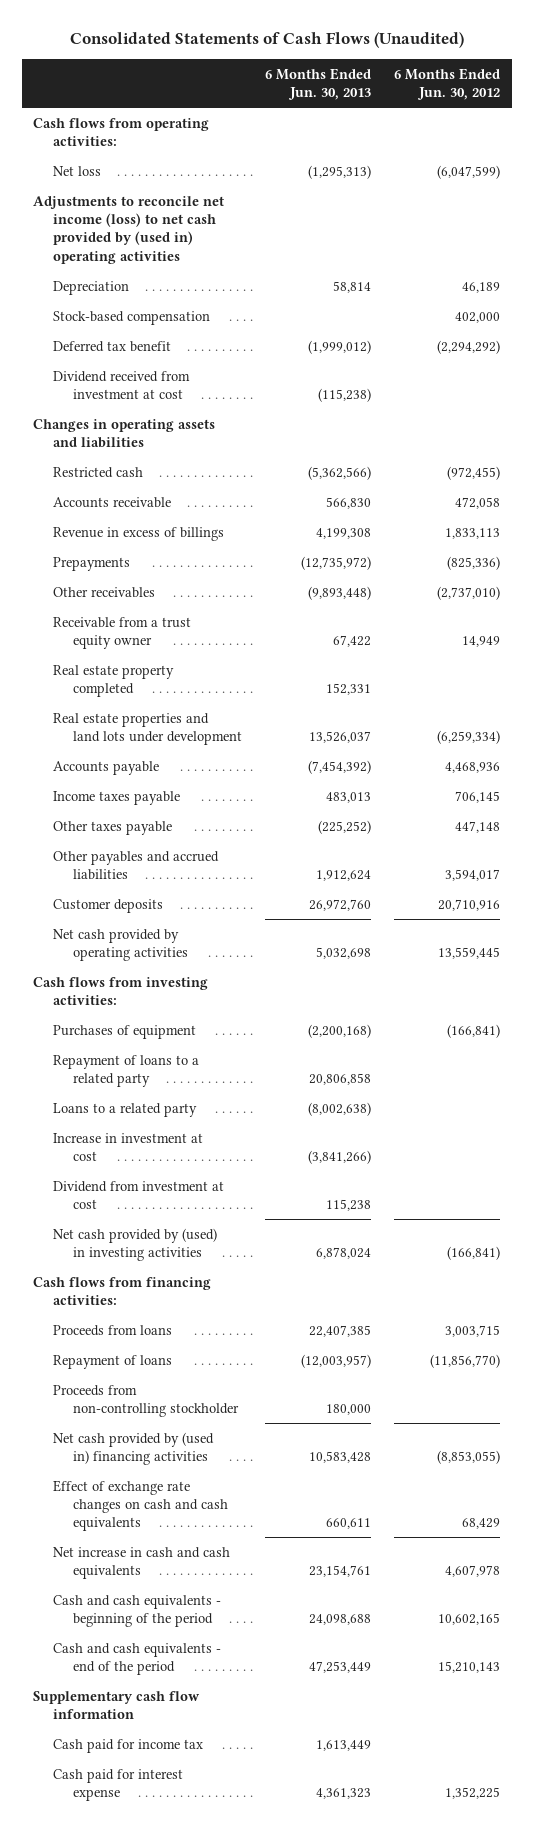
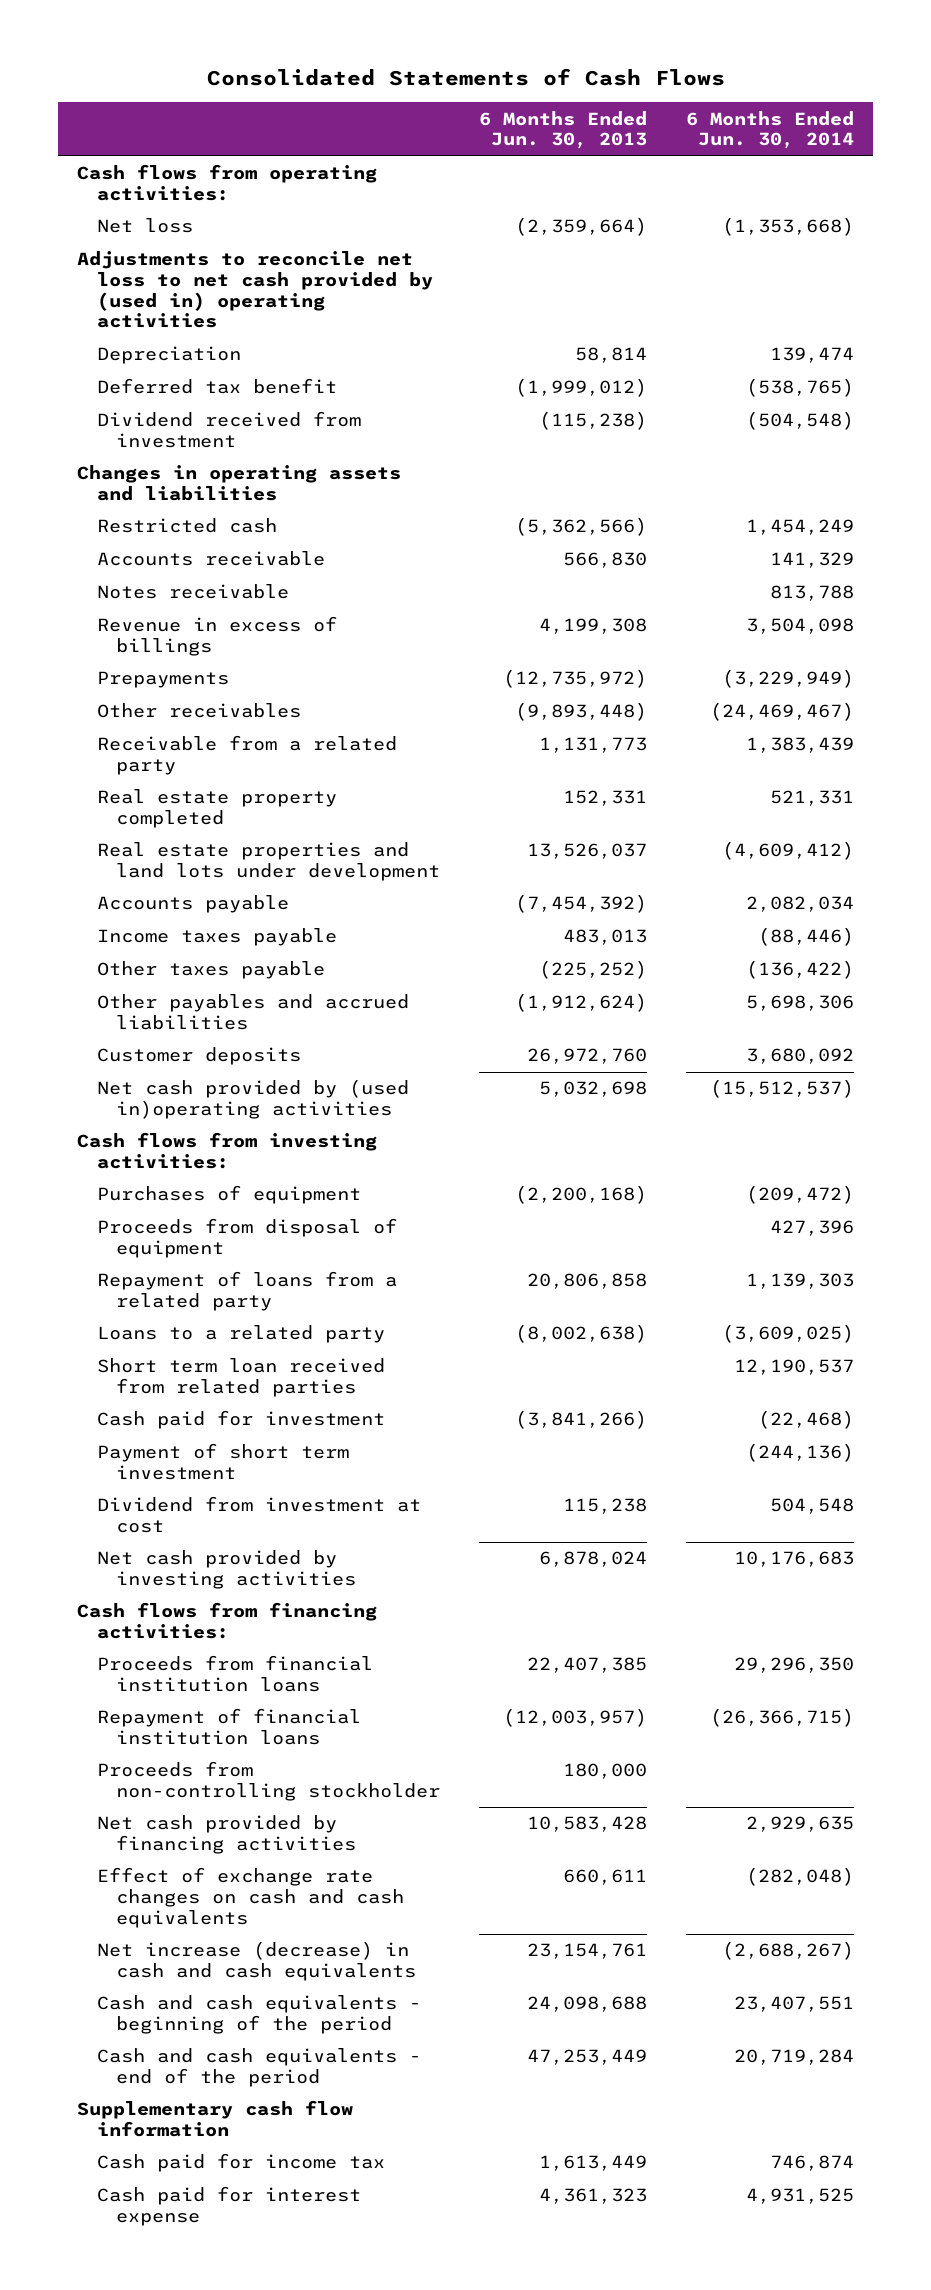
[69,32,464,49] Consolidated Statements of Cash Flows (Unaudited) -> [206,67,725,86] Consolidated Statements of Cash Flows
[394,67,501,101] 6 Months Ended Jun. 30, 2012 -> none
none -> [685,110,854,150] 6 Months Ended Jun. 30, 2014
[308,164,372,179] (1,295,313) -> [515,217,648,237] (2,359,664)
[33,195,225,264] Adjustments to reconcile net income (loss) to net cash provided by (used in) operating activities -> [77,251,433,329] Adjustments to reconcile net loss to net cash provided by (used in) operating activities
[53,310,211,325] Stock-based compensation -> none
[53,370,191,399] Dividend received from investment at cost -> [96,411,361,449] Dividend received from investment
none -> [96,584,289,600] Notes receivable
[53,616,192,649] Receivable from a trust equity owner -> [96,735,397,776] Receivable from a related party
[333,634,372,647] 67,422 -> [539,737,648,754] 1,131,773
[316,869,372,881] 1,912,624 -> [515,993,648,1013] (1,912,624)
[53,928,188,961] Net cash provided by operating activities -> [96,1079,409,1120] Net cash provided by (used in)operating activities
none -> [96,1218,397,1259] Proceeds from disposal of equipment
[53,1054,200,1087] Repayment of loans to a related party -> [96,1271,397,1312] Repayment of loans from a related party
none -> [96,1358,385,1398] Short term loan received from related parties
[53,1132,204,1161] Increase in investment at cost -> [96,1410,385,1430] Cash paid for investment
none -> [96,1443,349,1481] Payment of short term investment
[53,1227,218,1261] Net cash provided by (used) in investing activities -> [96,1550,357,1590] Net cash provided by investing activities
[53,1324,173,1336] Proceeds from loans -> [96,1655,373,1693] Proceeds from financial institution loans
[53,1354,173,1369] Repayment of loans -> [96,1708,361,1746] Repayment of financial institution loans
[53,1431,215,1465] Net cash provided by (used in) financing activities -> [96,1815,357,1855] Net cash provided by financing activities
[53,1546,231,1579] Net increase in cash and cash equivalents -> [96,1941,417,1982] Net increase (decrease) in cash and cash equivalents

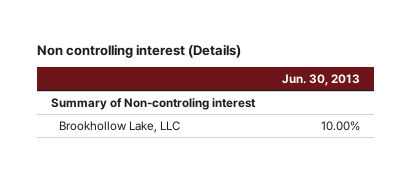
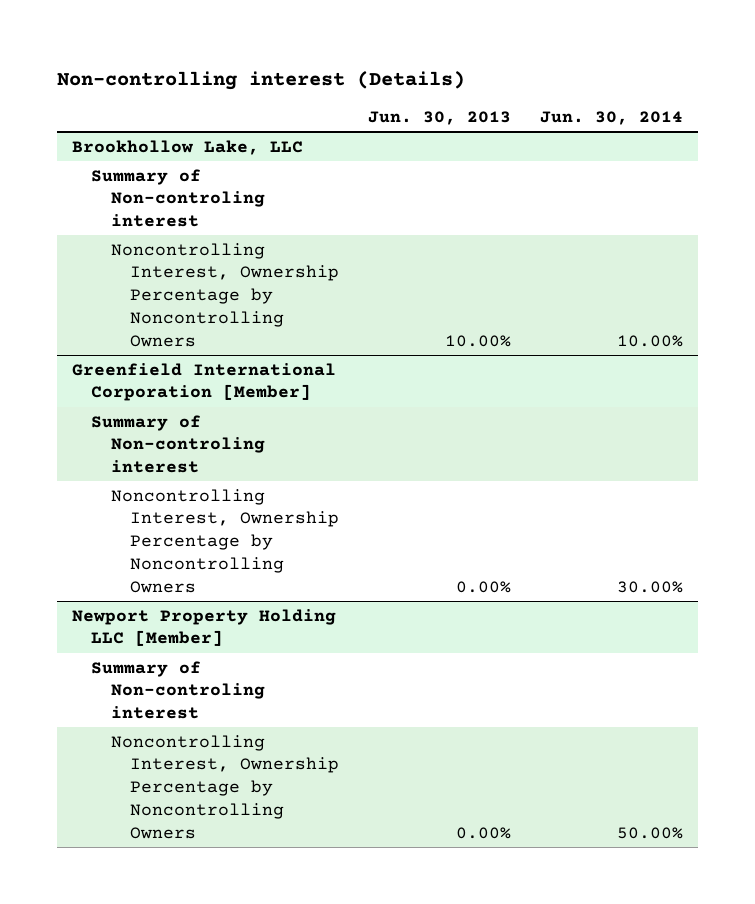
[36,44,241,59] Non controlling interest (Details) -> [57,70,466,90] Non-controlling interest (Details)
none -> [540,111,684,126] Jun. 30, 2014
none -> [71,139,303,155] Brookhollow Lake, LLC
[59,120,181,133] Brookhollow Lake, LLC -> [110,242,339,347] Noncontrolling Interest, Ownership Percentage by Noncontrolling Owners
none -> [71,362,336,402] Greenfield International Corporation [Member]
none -> [91,414,265,474] Summary of Non-controling interest
none -> [110,488,339,593] Noncontrolling Interest, Ownership Percentage by Noncontrolling Owners
none -> [71,608,336,647] Newport Property Holding LLC [Member]
none -> [91,660,265,720] Summary of Non-controling interest
none -> [110,734,339,839] Noncontrolling Interest, Ownership Percentage by Noncontrolling Owners

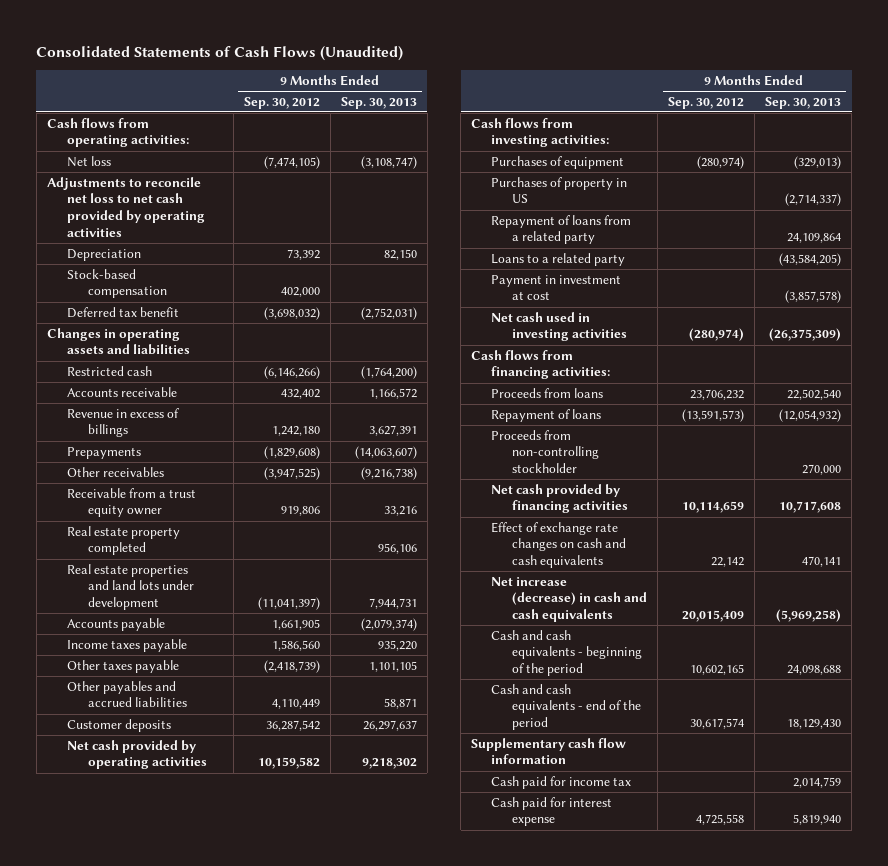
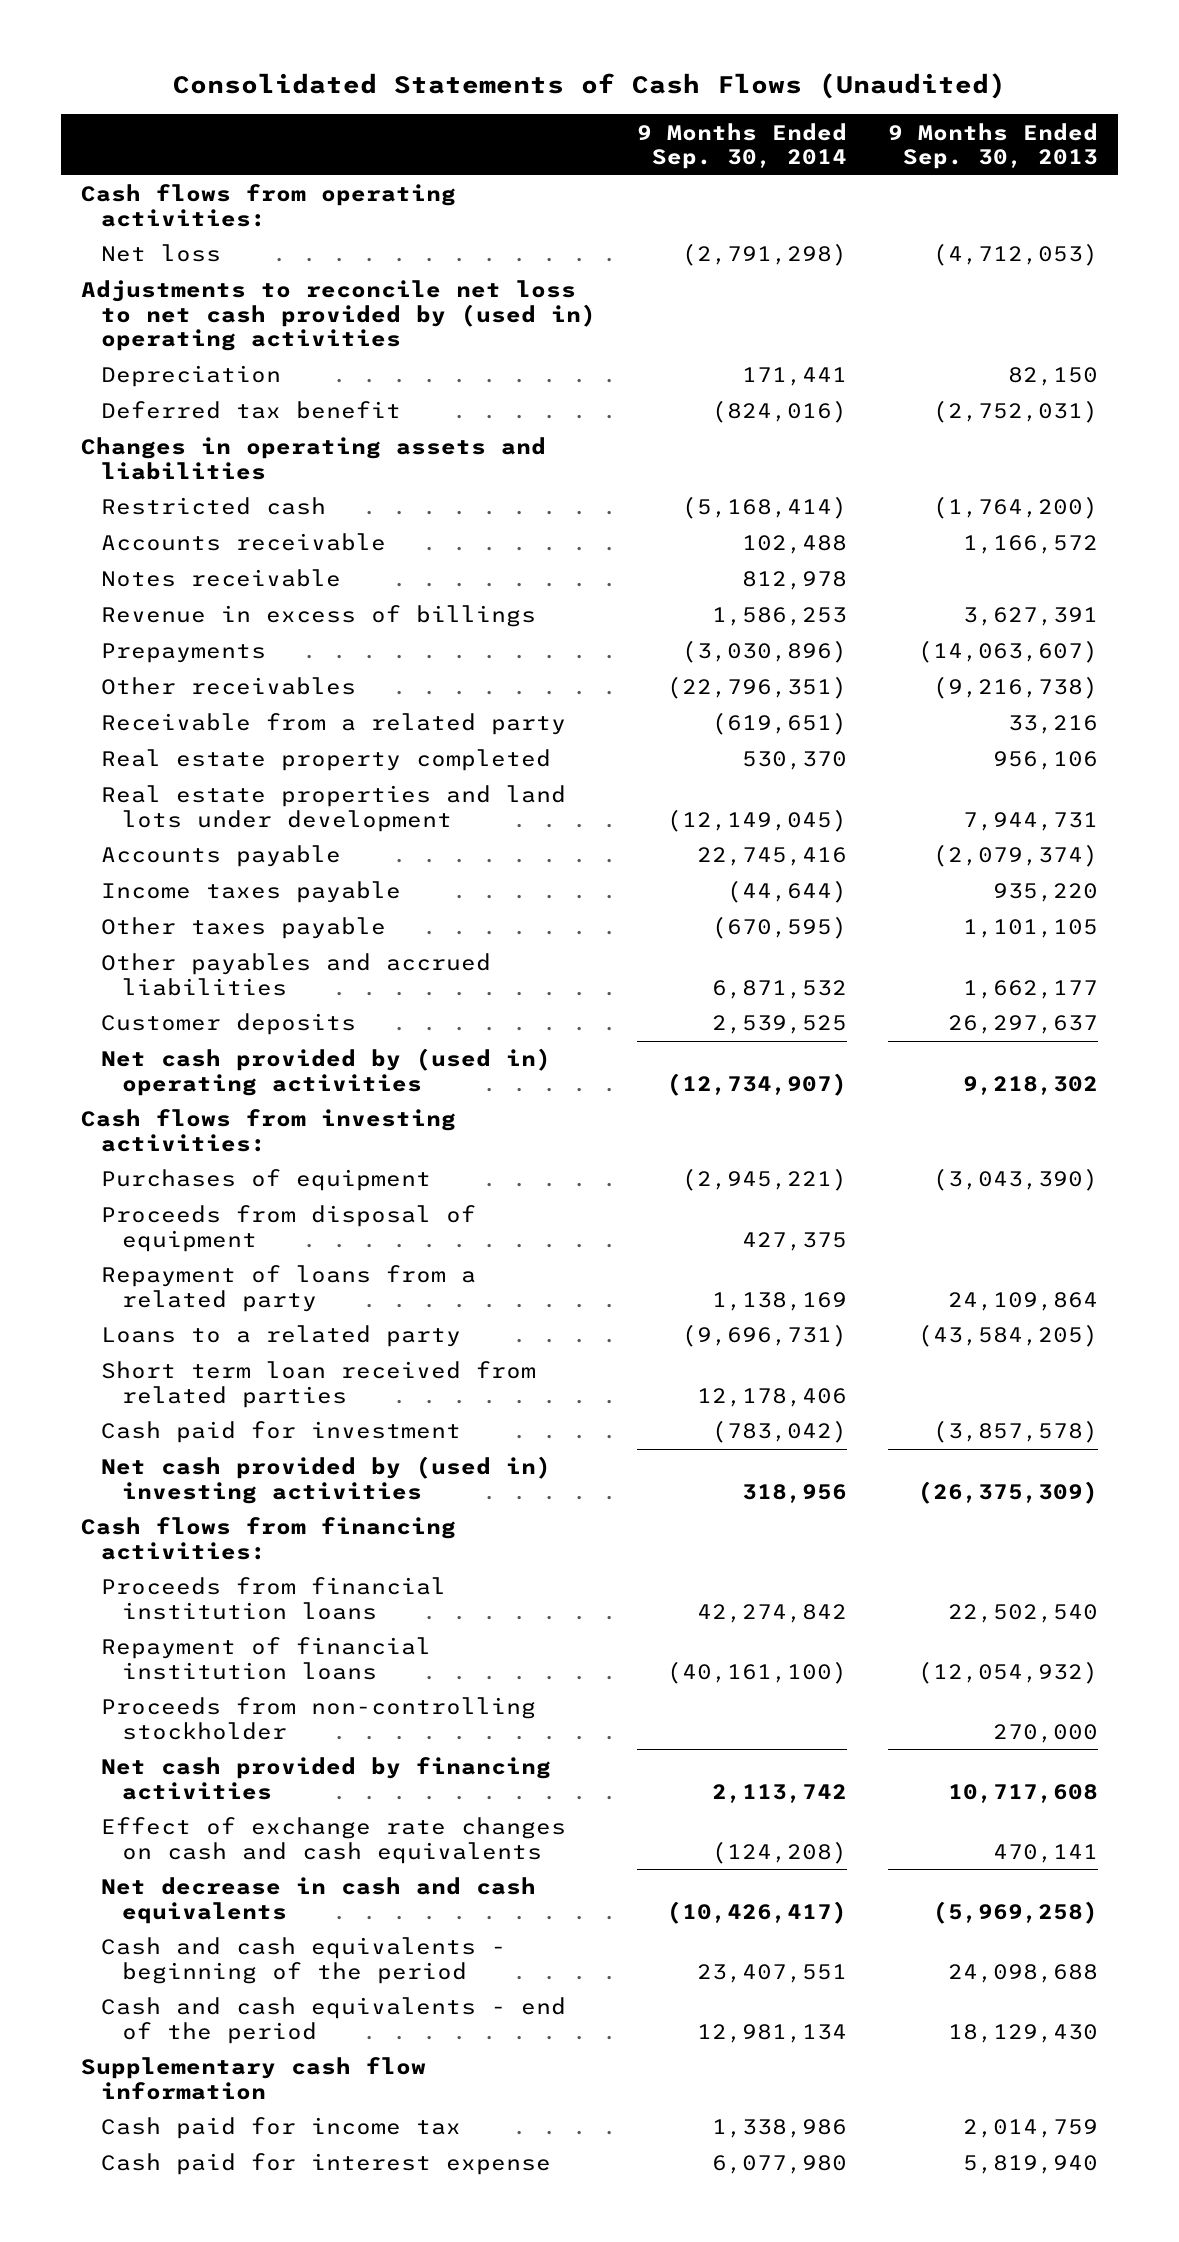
[243,96,320,109] Sep. 30, 2012 -> none
none -> [637,122,848,170] 9 Months Ended Sep. 30, 2014
[360,155,417,169] (3,108,747) -> [932,243,1098,267] (4,712,053)
[46,176,206,237] Adjustments to reconcile net loss to net cash provided by operating activities -> [81,280,597,351] Adjustments to reconcile net loss to net cash provided by (used in) operating activities
[67,268,167,299] Stock-based compensation -> none
none -> [101,569,342,588] Notes receivable
[67,487,197,518] Receivable from a trust equity owner -> [101,713,567,736] Receivable from a related party
[383,698,417,710] 58,871 -> [962,979,1098,999] 1,662,177
[67,739,207,770] Net cash provided by operating activities -> [101,1048,552,1096] Net cash provided by (used in) operating activities
[491,176,628,204] Purchases of property in US -> none
[794,155,842,169] (329,013) -> [932,1168,1098,1192] (3,043,390)
none -> [101,1205,477,1252] Proceeds from disposal of equipment
none -> [101,1361,537,1408] Short term loan received from related parties
[491,274,622,301] Payment in investment at cost -> [101,1421,462,1444] Cash paid for investment
[491,311,627,342] Net cash used in investing activities -> [101,1456,552,1504] Net cash provided by (used in) investing activities
[491,387,604,398] Proceeds from loans -> [101,1577,447,1620] Proceeds from financial institution loans
[491,408,602,422] Repayment of loans -> [101,1637,432,1680] Repayment of financial institution loans
[491,576,647,623] Net increase (decrease) in cash and cash equivalents -> [101,1877,537,1924] Net decrease in cash and cash equivalents

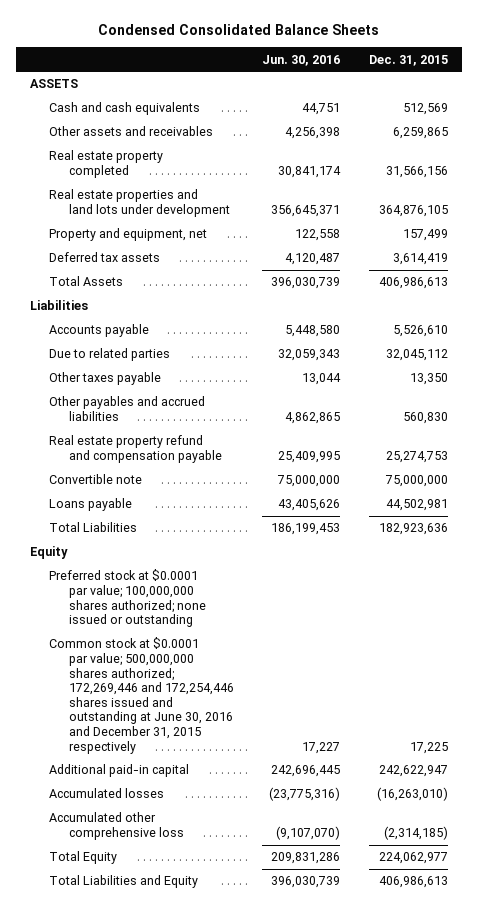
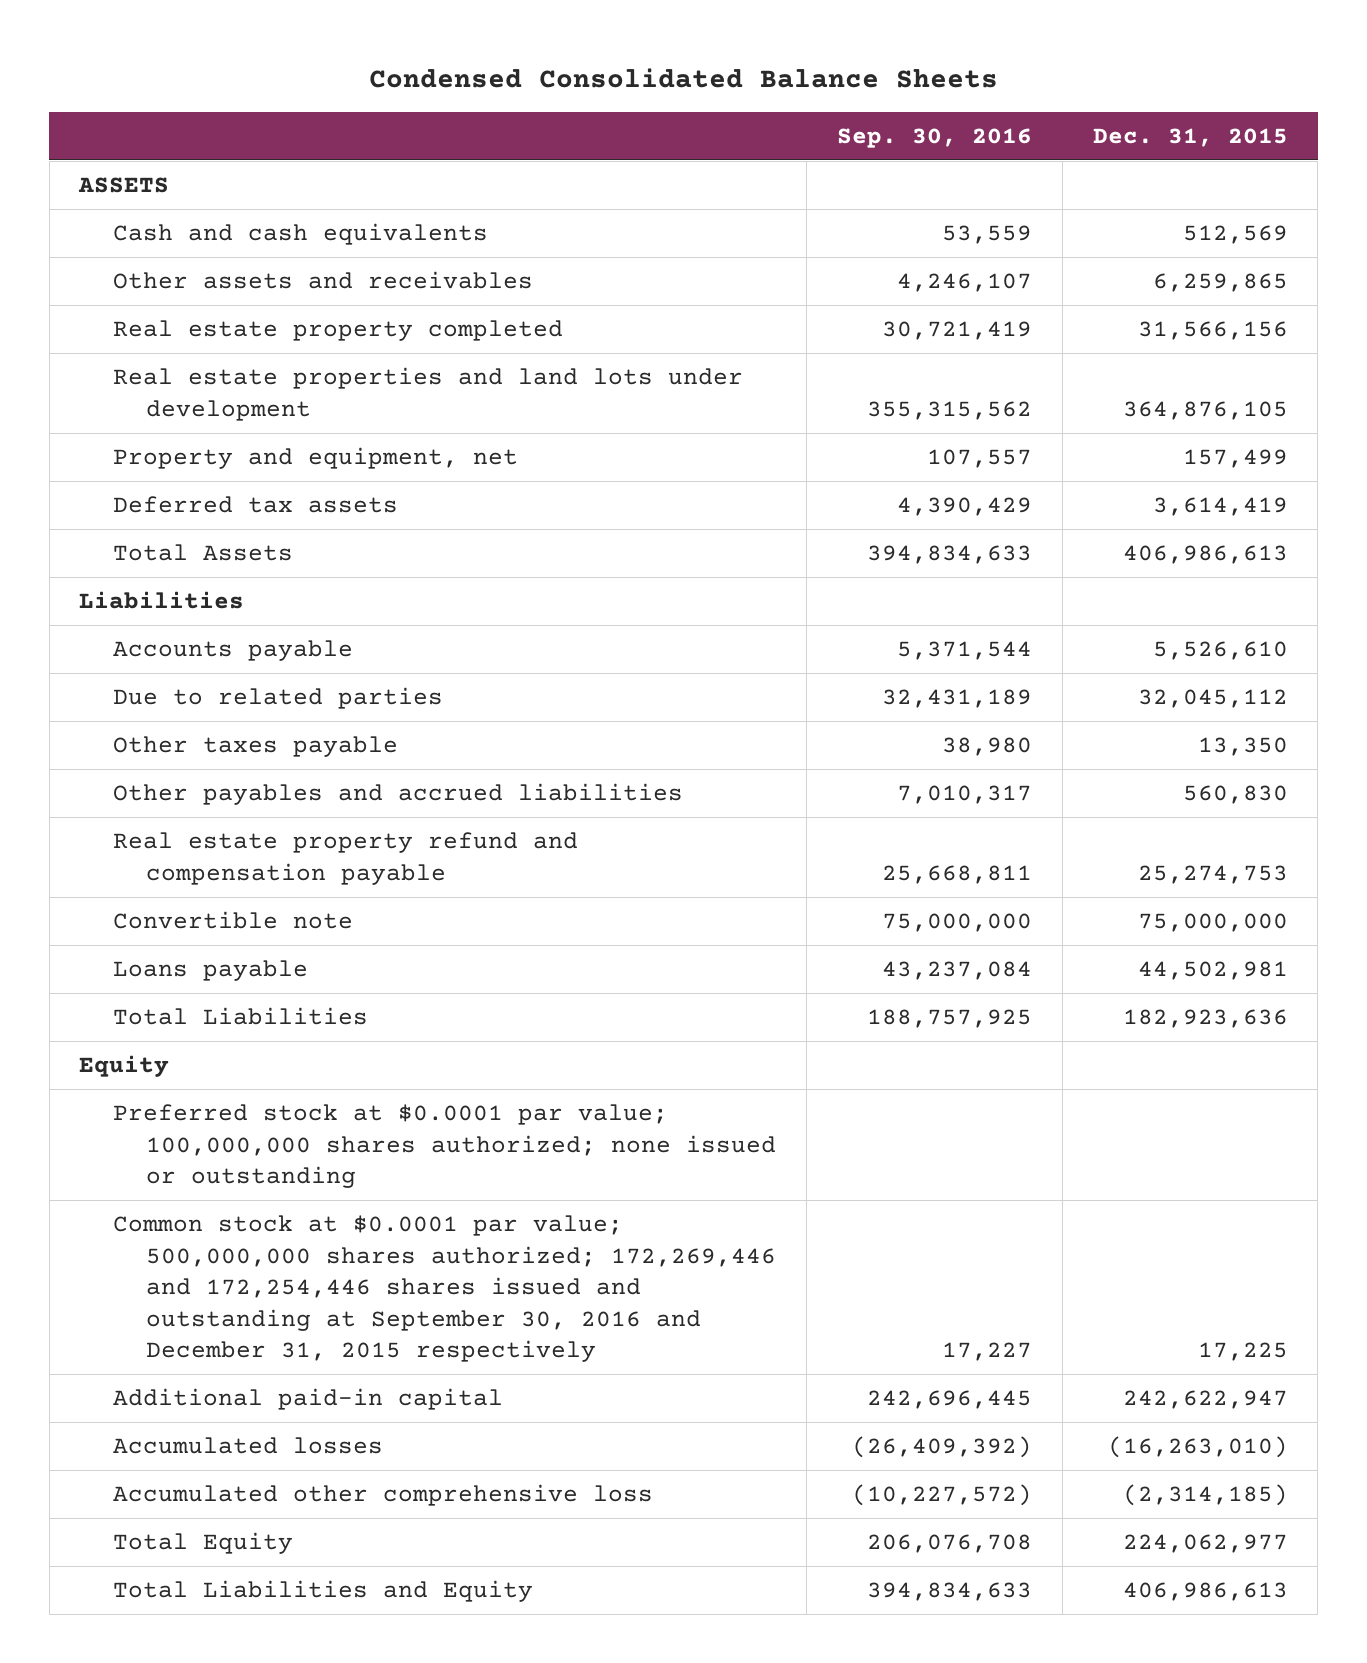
[262,54,341,66] Jun. 30, 2016 -> none
none -> [836,127,1032,148] Sep. 30, 2016
[49,637,234,754] Common stock at $0.0001 par value; 500,000,000 shares authorized; 172,269,446 and 172,254,446 shares issued and outstanding at June 30, 2016 and December 31, 2015 respectively -> [112,1215,777,1363] Common stock at $0.0001 par value; 500,000,000 shares authorized; 172,269,446 and 172,254,446 shares issued and outstanding at September 30, 2016 and December 31, 2015 respectively

